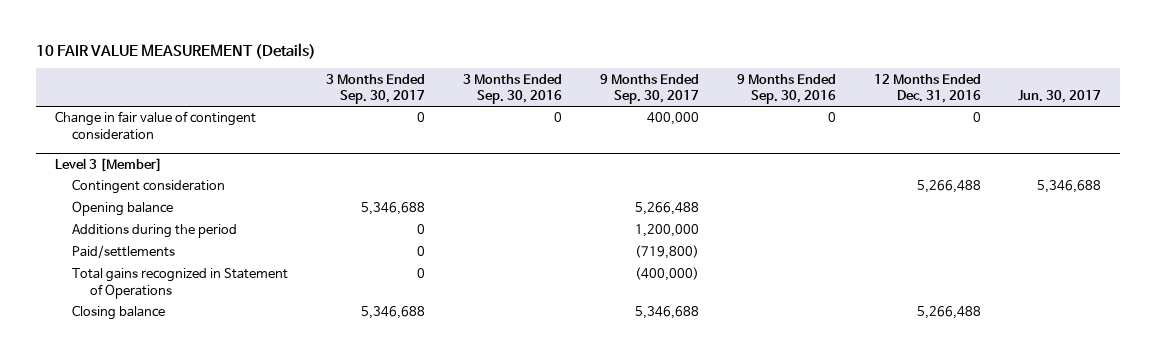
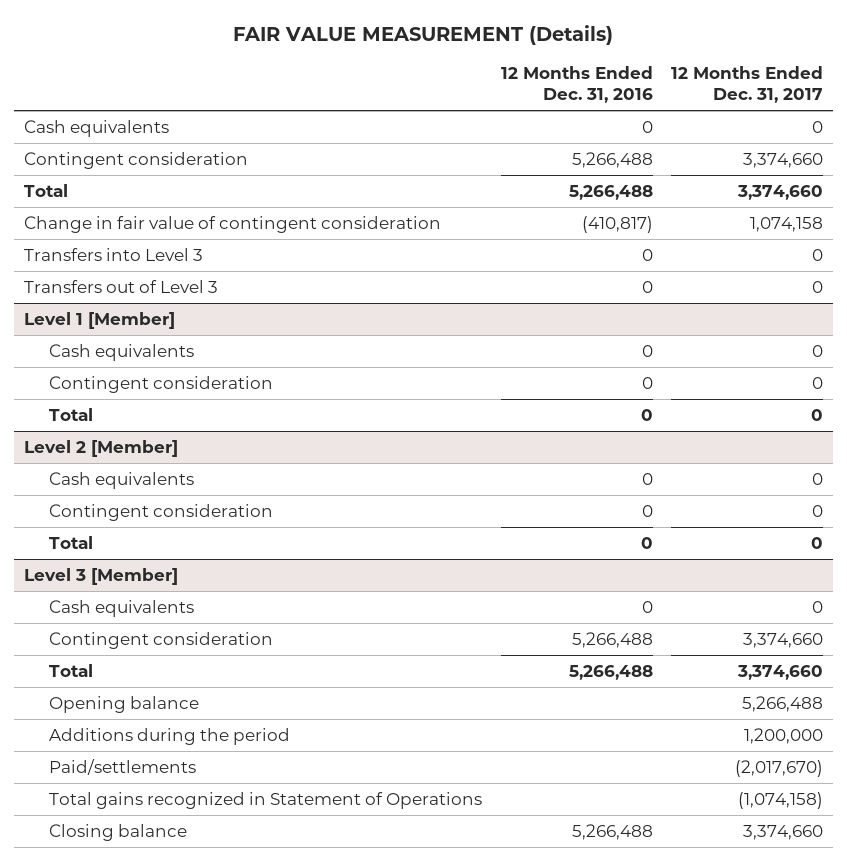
[36,42,317,59] 10 FAIR VALUE MEASUREMENT (Details) -> [233,24,614,45] FAIR VALUE MEASUREMENT (Details)
[326,73,426,105] 3 Months Ended Sep. 30, 2017 -> none
[463,73,563,105] 3 Months Ended Sep. 30, 2016 -> none
[599,73,699,105] 9 Months Ended Sep. 30, 2017 -> none
[736,73,836,105] 9 Months Ended Sep. 30, 2016 -> none
[1018,90,1102,104] Jun. 30, 2017 -> none
none -> [671,66,824,103] 12 Months Ended Dec. 31, 2017
none -> [23,119,169,137] Cash equivalents
none -> [23,151,248,169] Contingent consideration
none -> [23,183,68,197] Total
[972,112,981,123] 0 -> [581,215,653,233] (410,817)
none -> [23,247,203,261] Transfers into Level 3
none -> [23,279,218,293] Transfers out of Level 3
none -> [23,311,175,329] Level 1 [Member]
none -> [48,343,194,361] Cash equivalents
none -> [48,375,273,393] Contingent consideration
none -> [48,407,93,421] Total
none -> [23,439,178,457] Level 2 [Member]
none -> [48,471,194,489] Cash equivalents
none -> [48,503,273,521] Contingent consideration
none -> [48,535,93,549] Total
none -> [48,599,194,617] Cash equivalents
none -> [48,663,93,677] Total

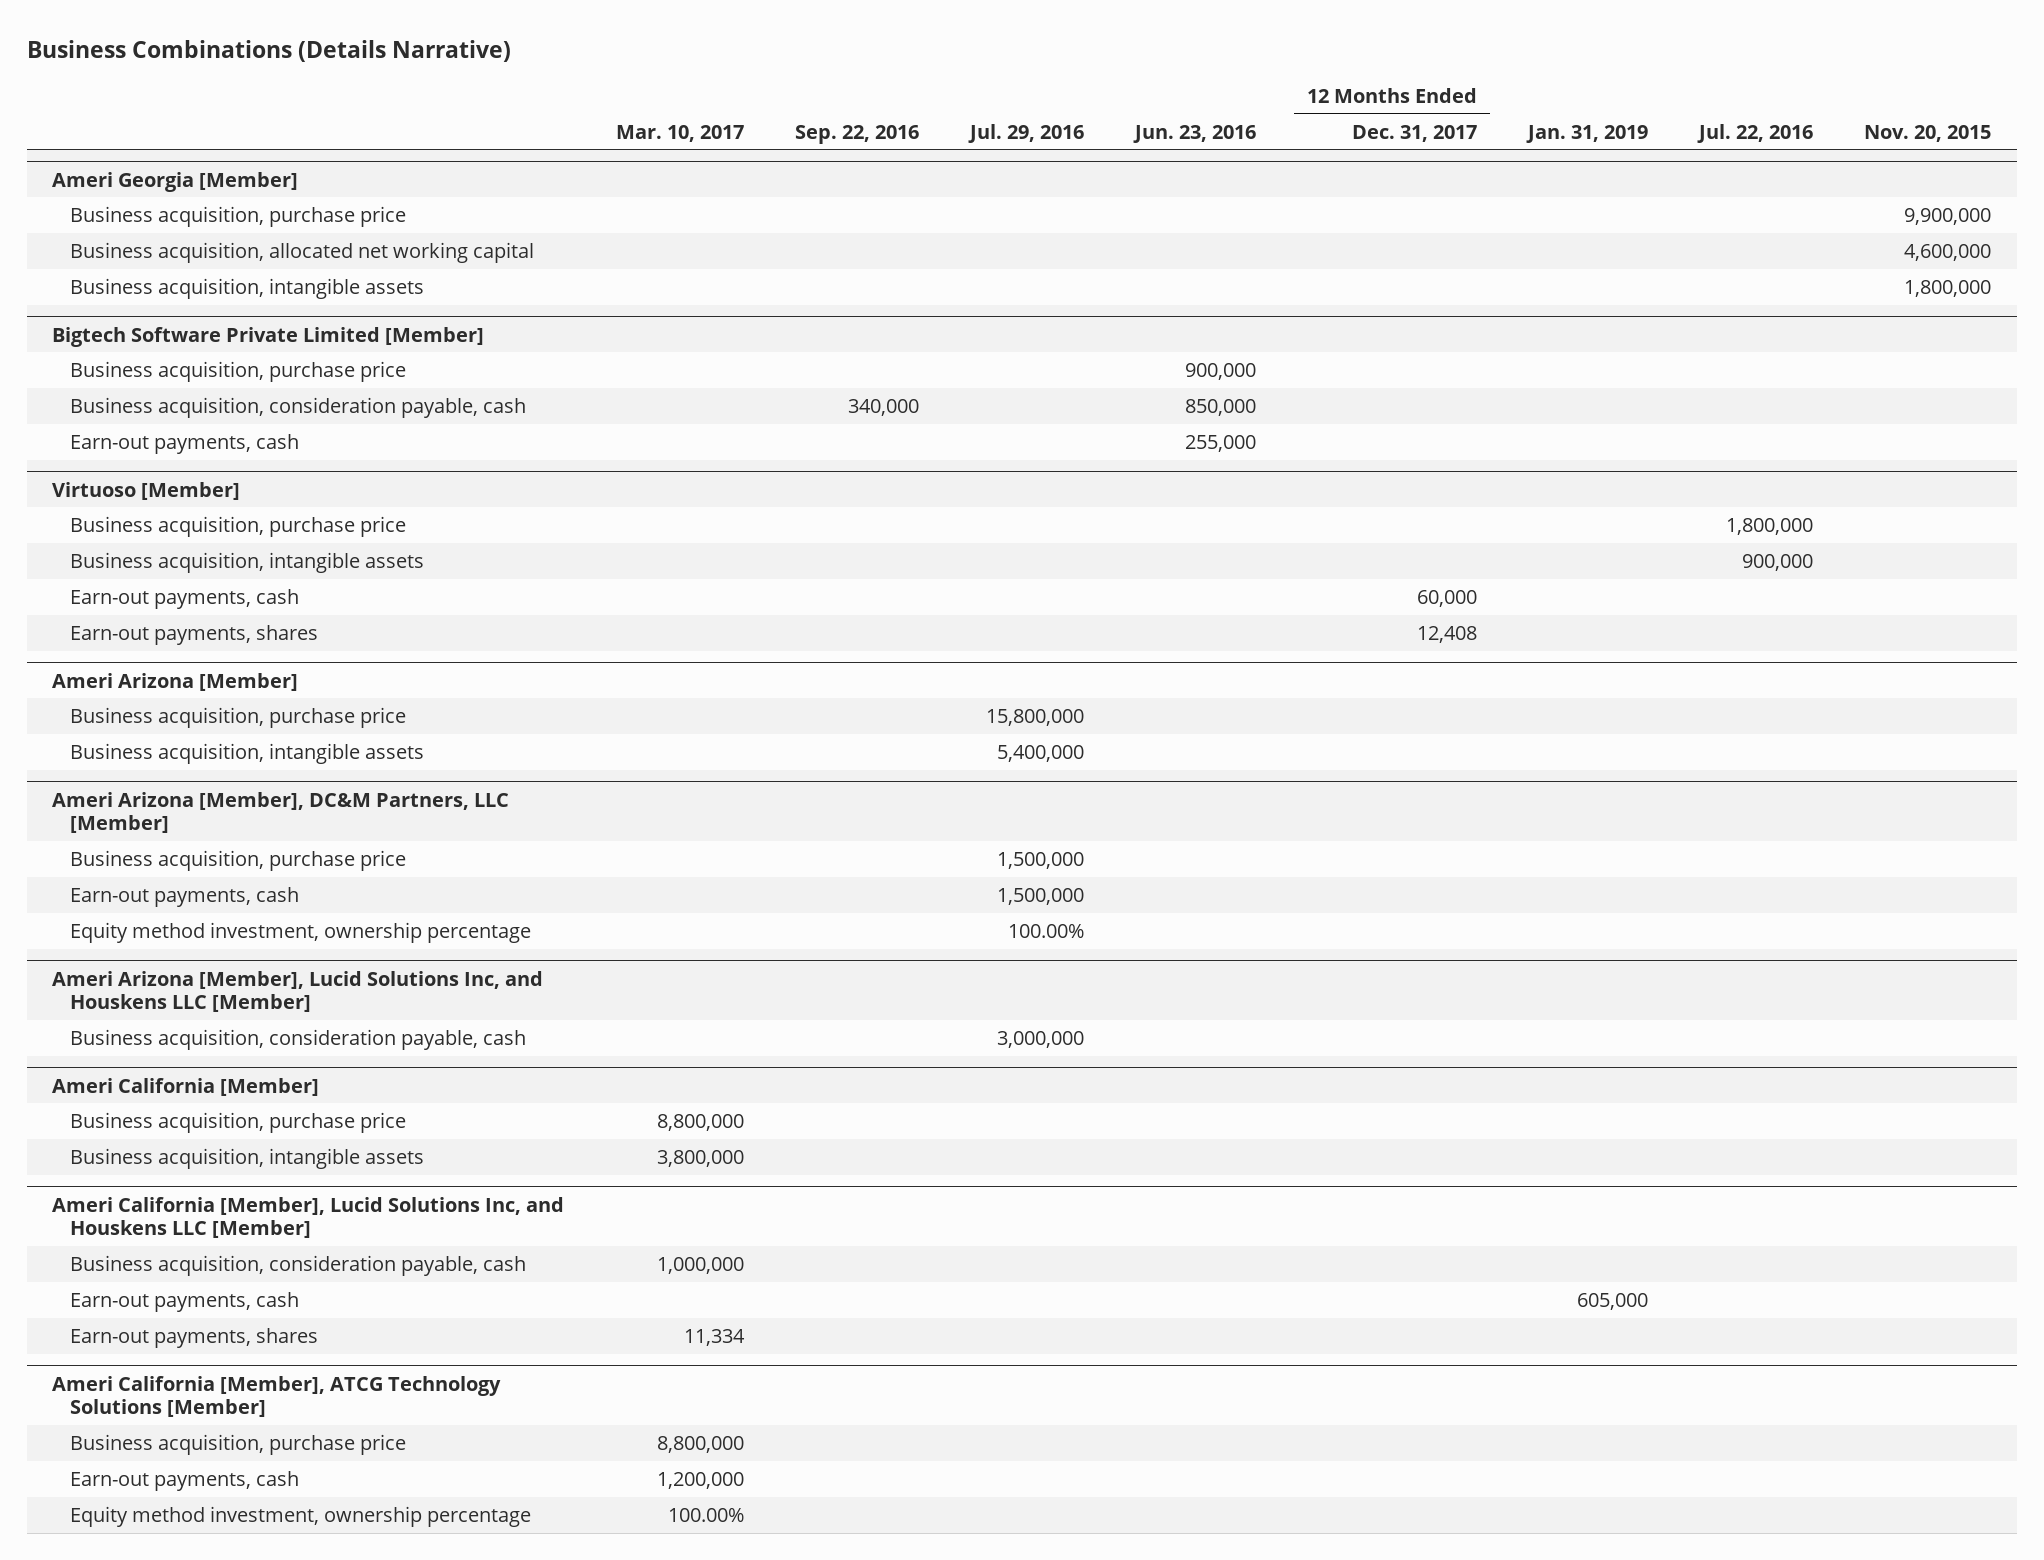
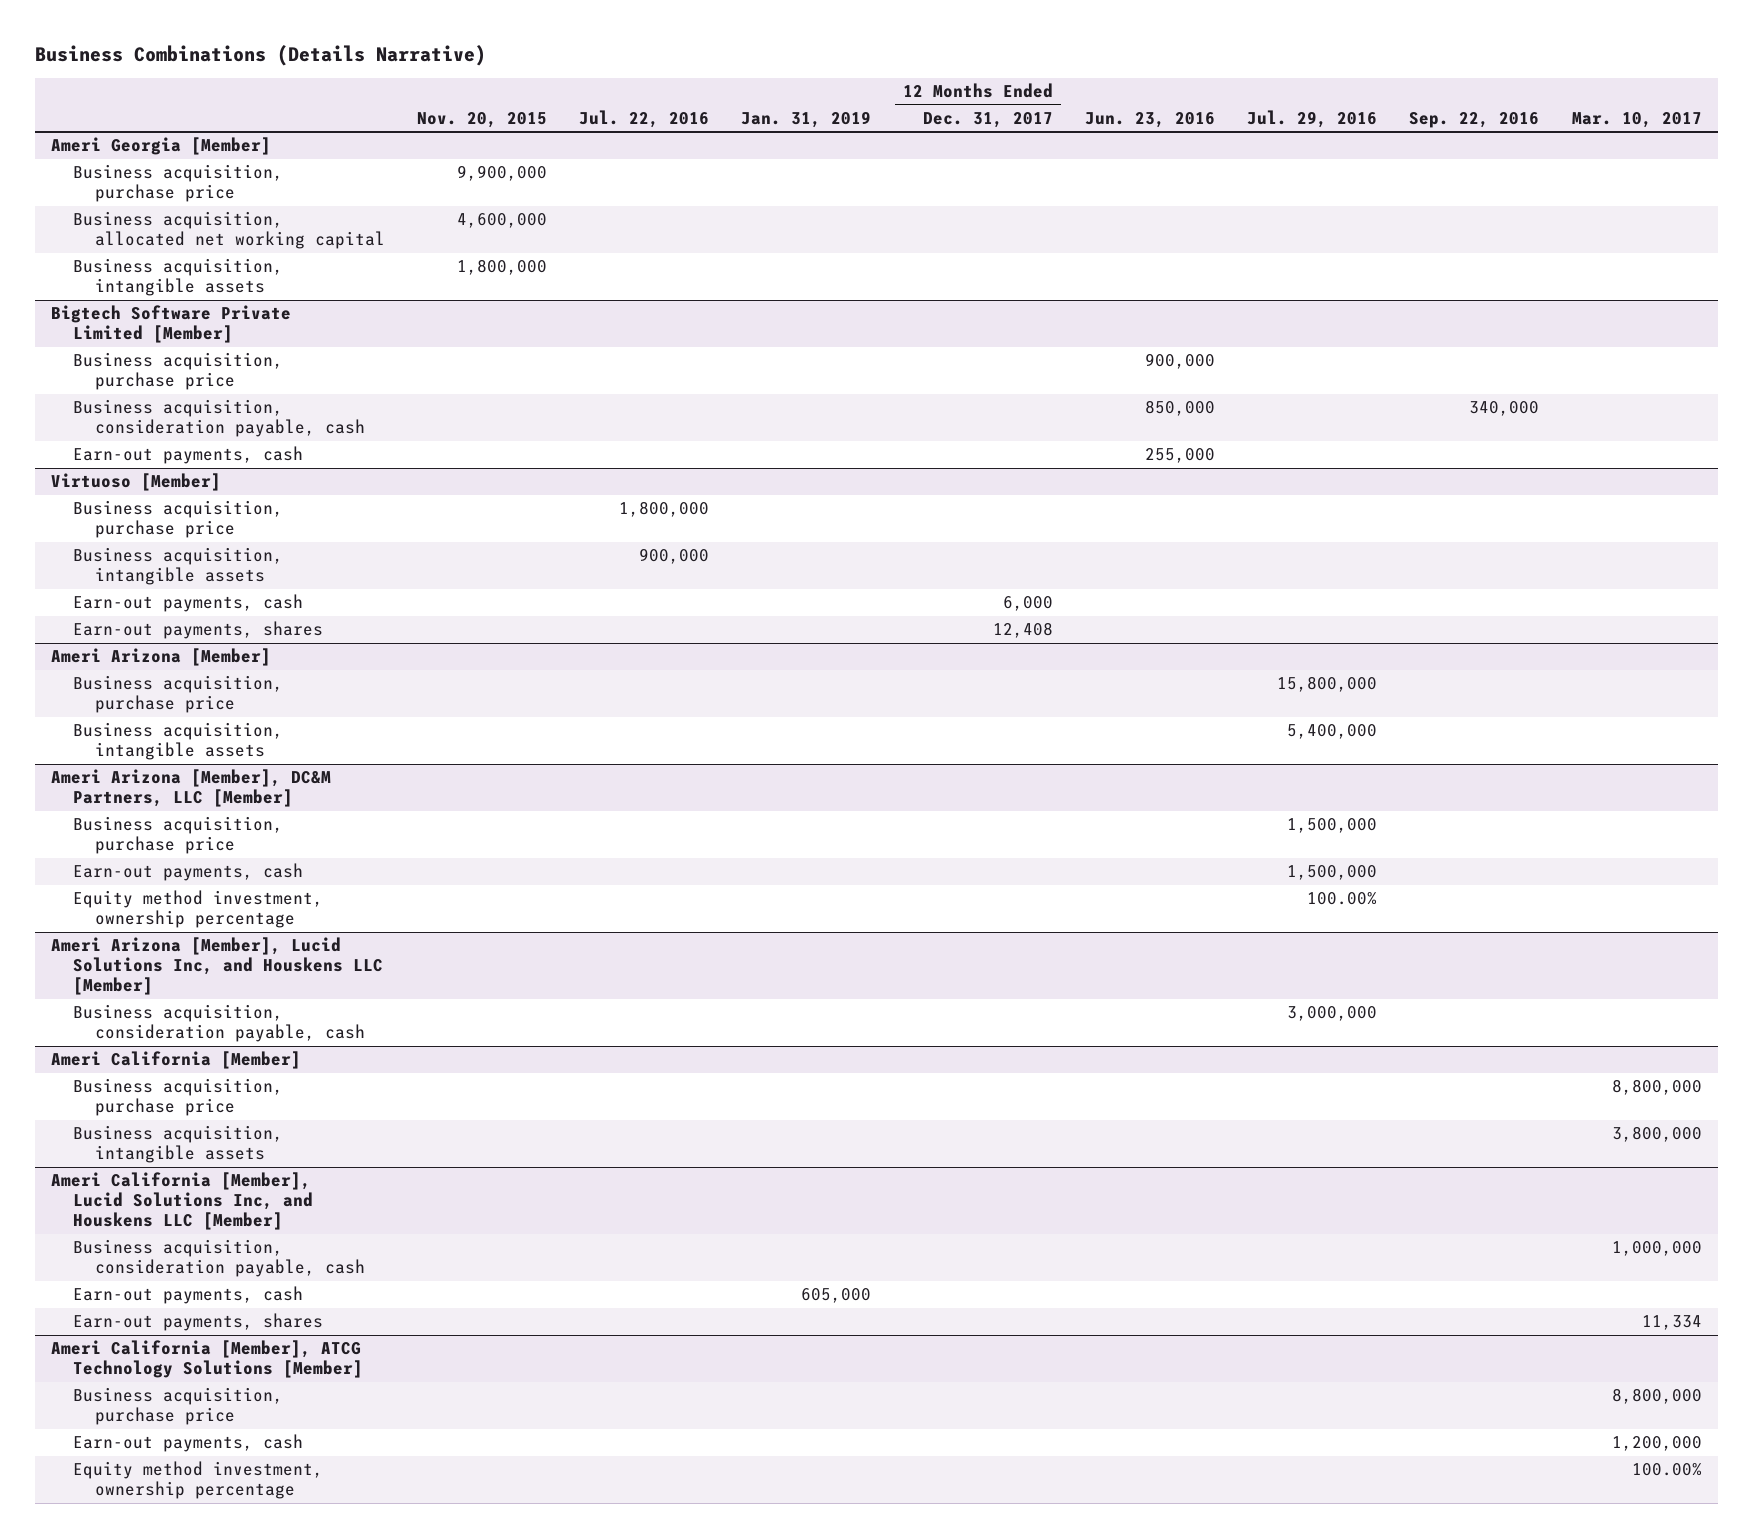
[1417,589,1478,607] 60,000 -> [1003,596,1054,612] 6,000

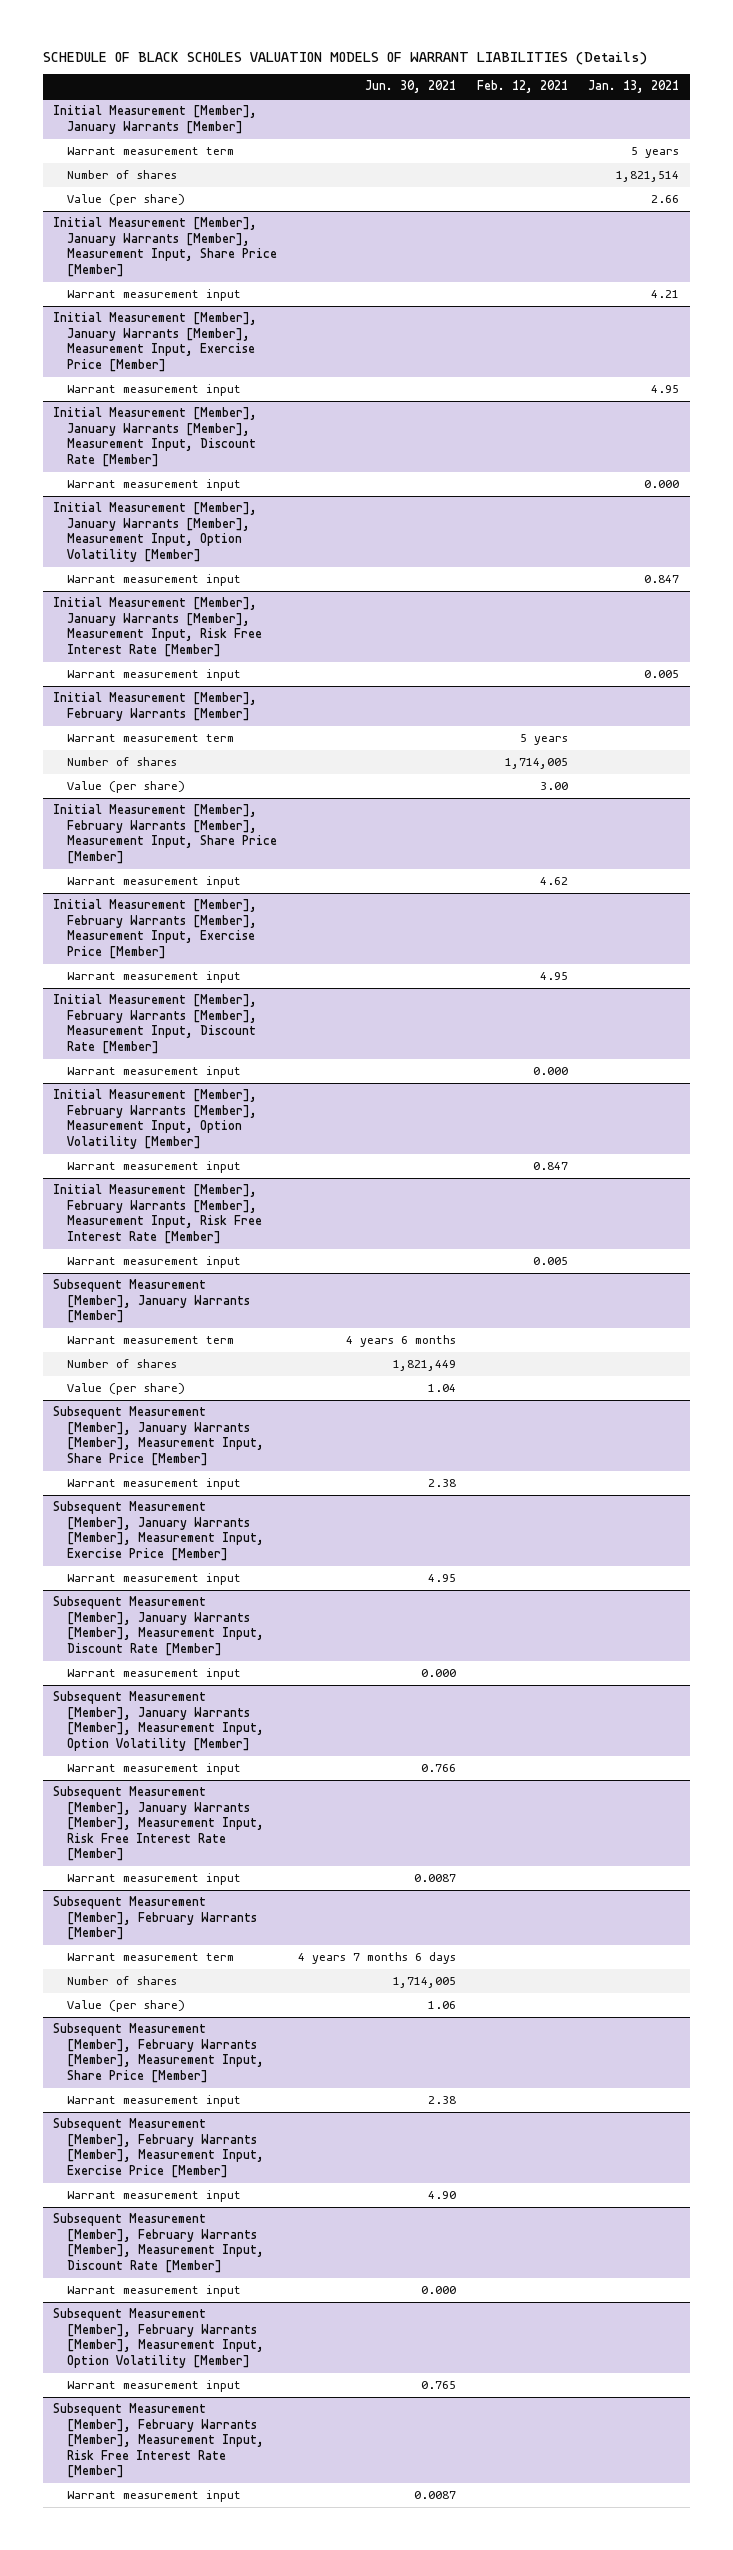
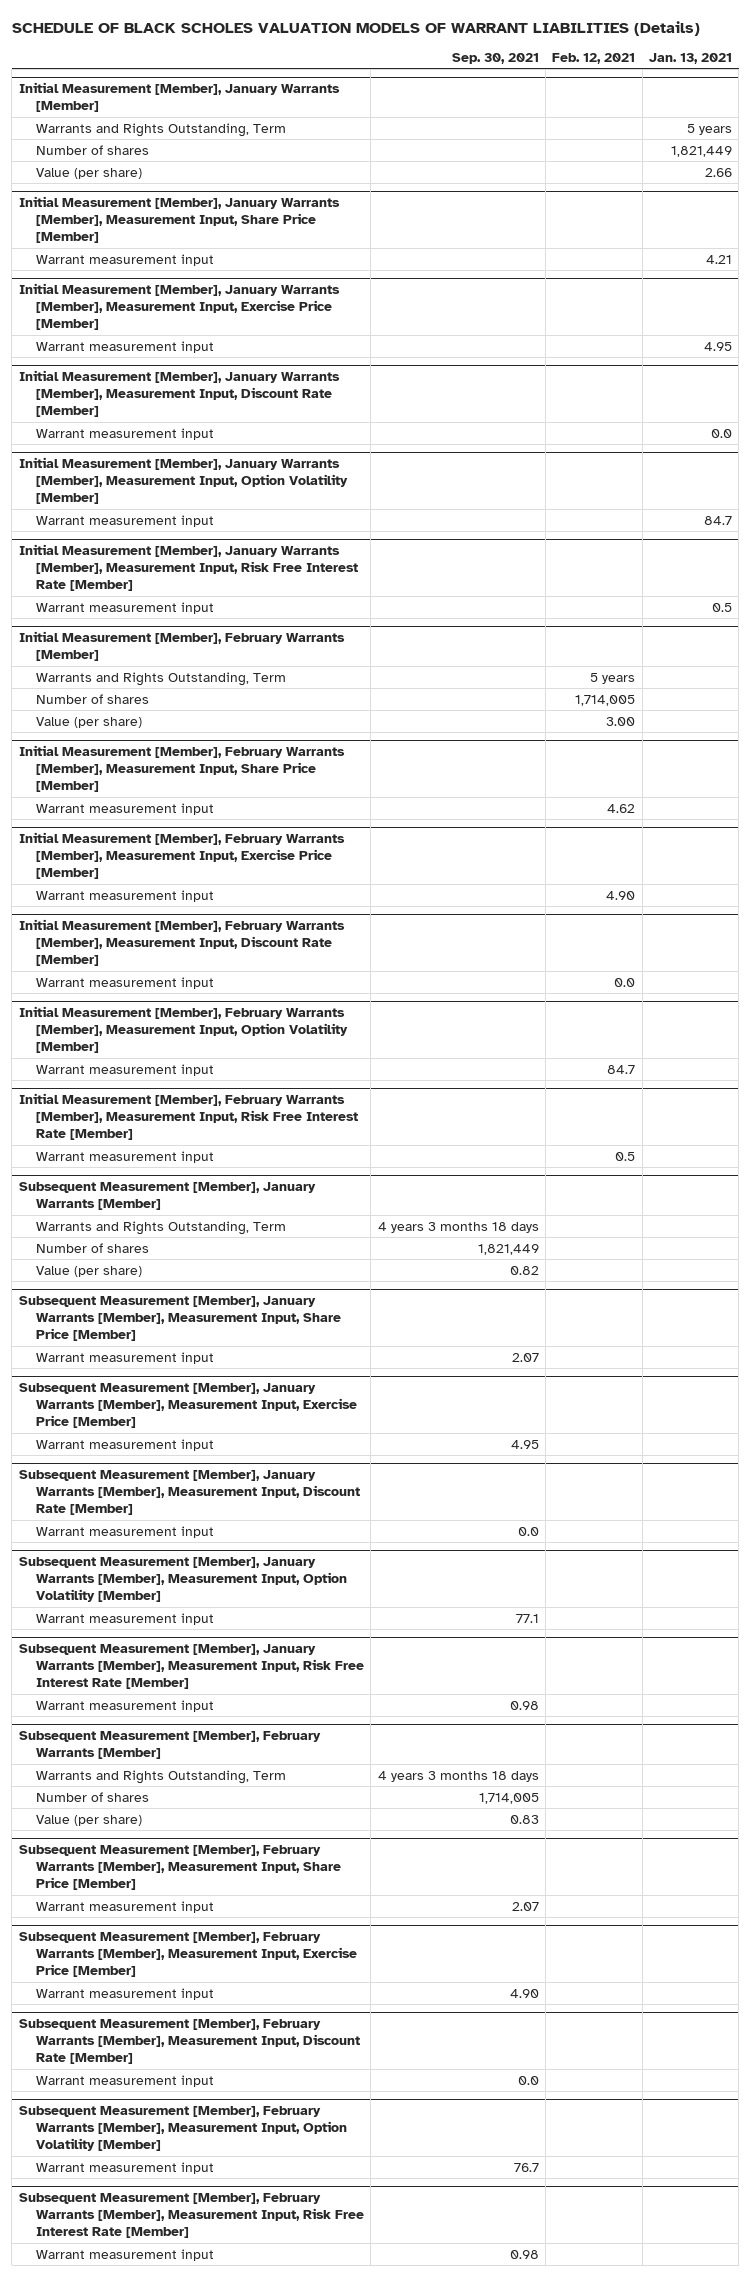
[364,80,456,94] Jun. 30, 2021 -> none
none -> [451,52,539,64] Sep. 30, 2021
[66,147,234,156] Warrant measurement term -> [35,122,286,137] Warrants and Rights Outstanding, Term
[616,171,680,183] 1,821,514 -> [671,145,733,157] 1,821,449
[644,480,680,489] 0.000 -> [711,428,733,438] 0.0
[644,575,680,584] 0.847 -> [704,515,733,525] 84.7
[644,670,680,679] 0.005 -> [712,602,733,612] 0.5
[66,734,234,743] Warrant measurement term -> [35,671,286,686] Warrants and Rights Outstanding, Term
[539,972,568,981] 4.95 -> [606,890,636,900] 4.90
[532,1067,568,1076] 0.000 -> [614,977,636,987] 0.0
[532,1162,568,1171] 0.847 -> [607,1064,636,1074] 84.7
[532,1257,568,1266] 0.005 -> [615,1151,636,1161] 0.5
[66,1336,234,1345] Warrant measurement term -> [35,1220,286,1235] Warrants and Rights Outstanding, Term
[66,1953,234,1962] Warrant measurement term -> [35,1769,286,1784] Warrants and Rights Outstanding, Term

